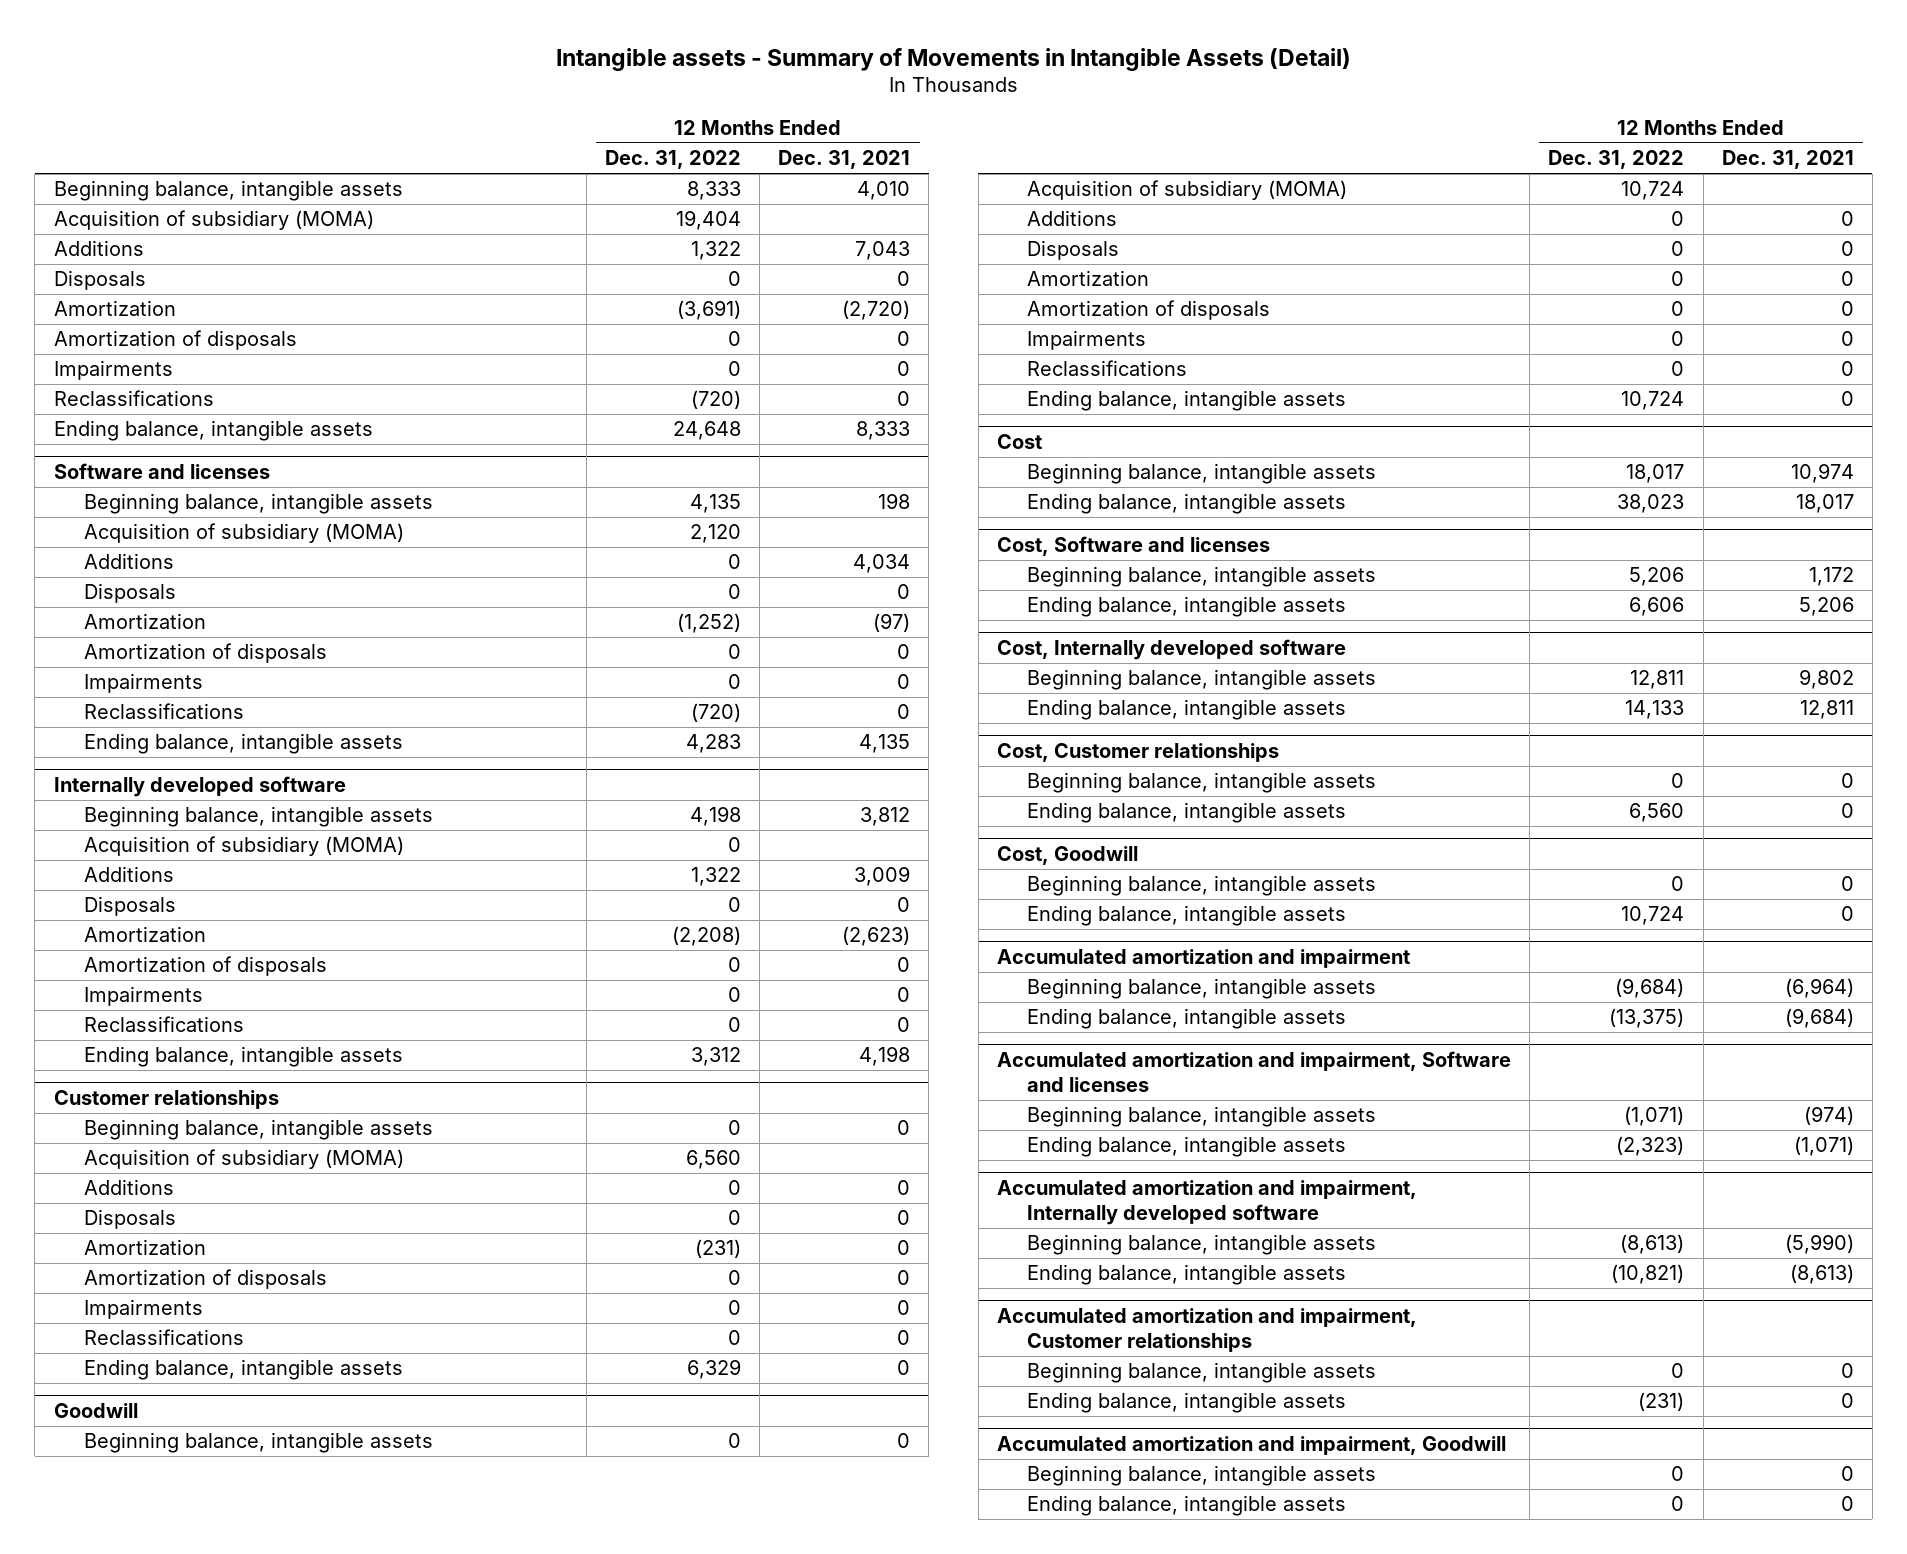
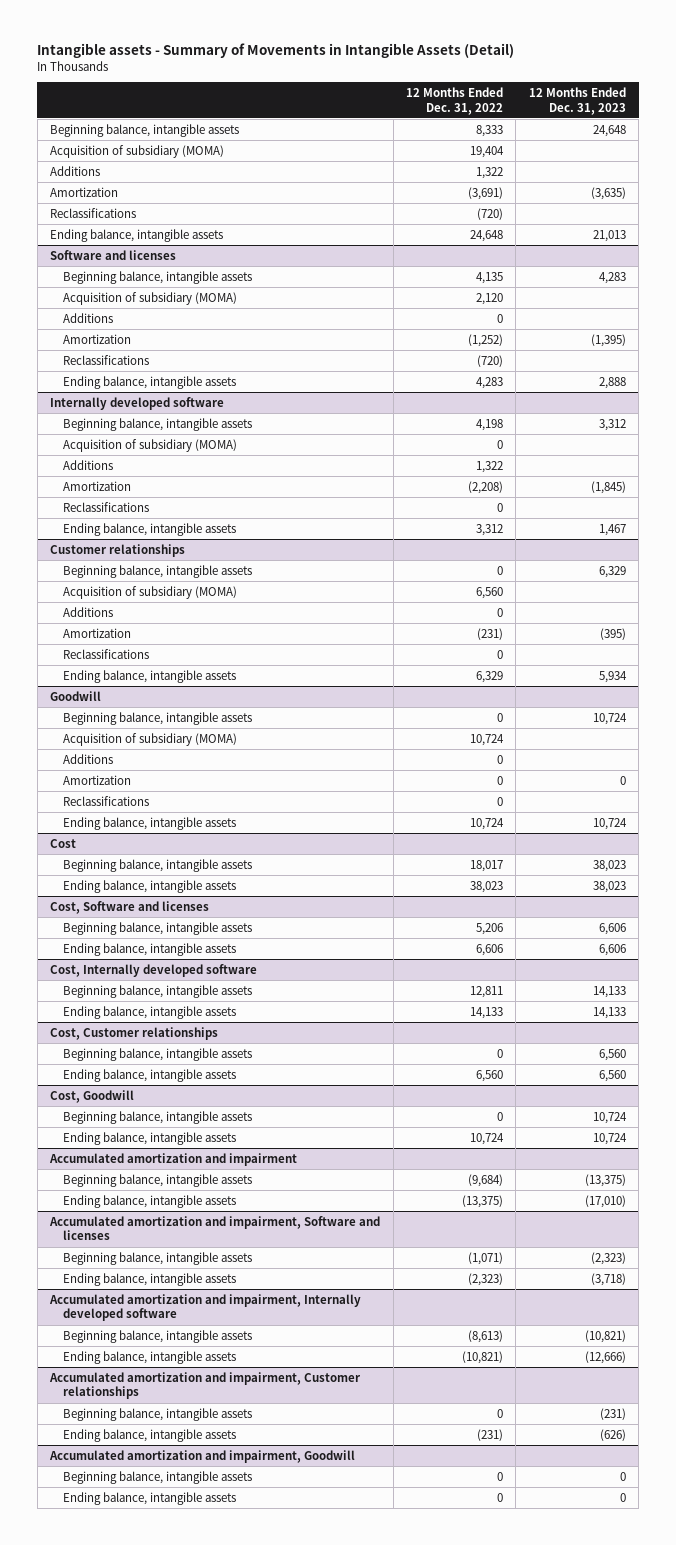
[778,150,911,170] Dec. 31, 2021 -> none
none -> [528,87,626,115] 12 Months Ended Dec. 31, 2023
[53,270,146,291] Disposals -> none
[53,330,297,351] Amortization of disposals -> none
[53,360,173,381] Impairments -> none
[83,583,176,604] Disposals -> none
[83,643,327,664] Amortization of disposals -> none
[83,673,203,694] Impairments -> none
[83,896,176,917] Disposals -> none
[83,956,327,977] Amortization of disposals -> none
[83,986,203,1007] Impairments -> none
[83,1209,176,1230] Disposals -> none
[83,1269,327,1290] Amortization of disposals -> none
[83,1299,203,1320] Impairments -> none
[1027,240,1120,261] Disposals -> none
[1027,300,1271,321] Amortization of disposals -> none
[1027,330,1147,351] Impairments -> none

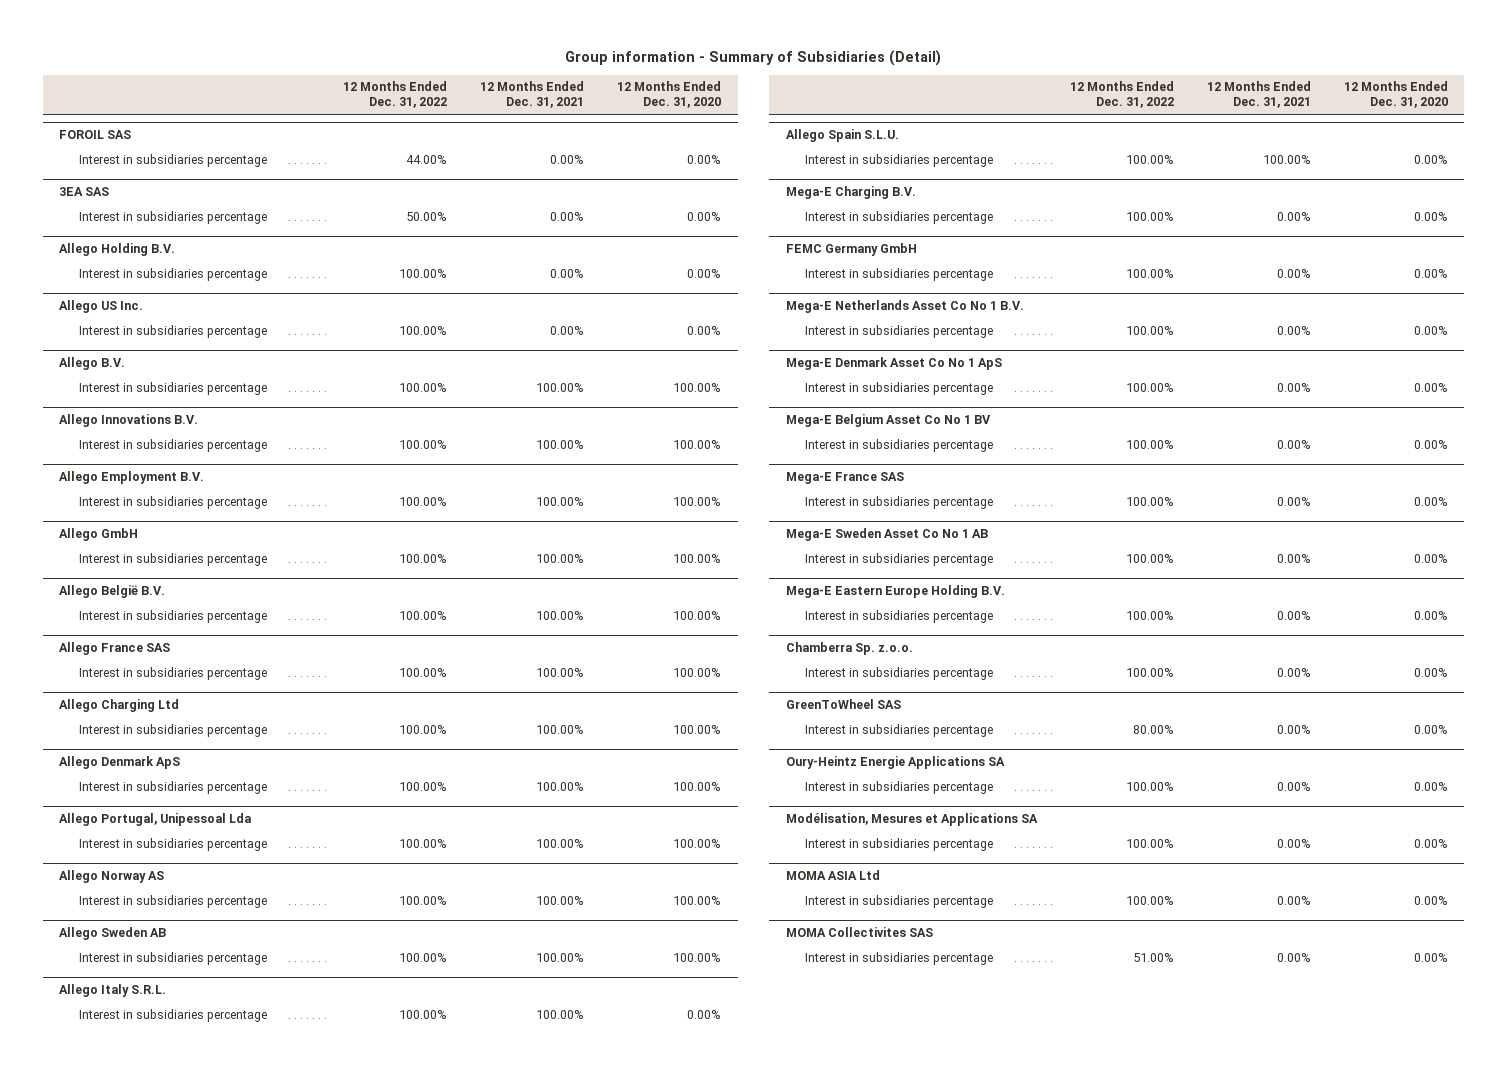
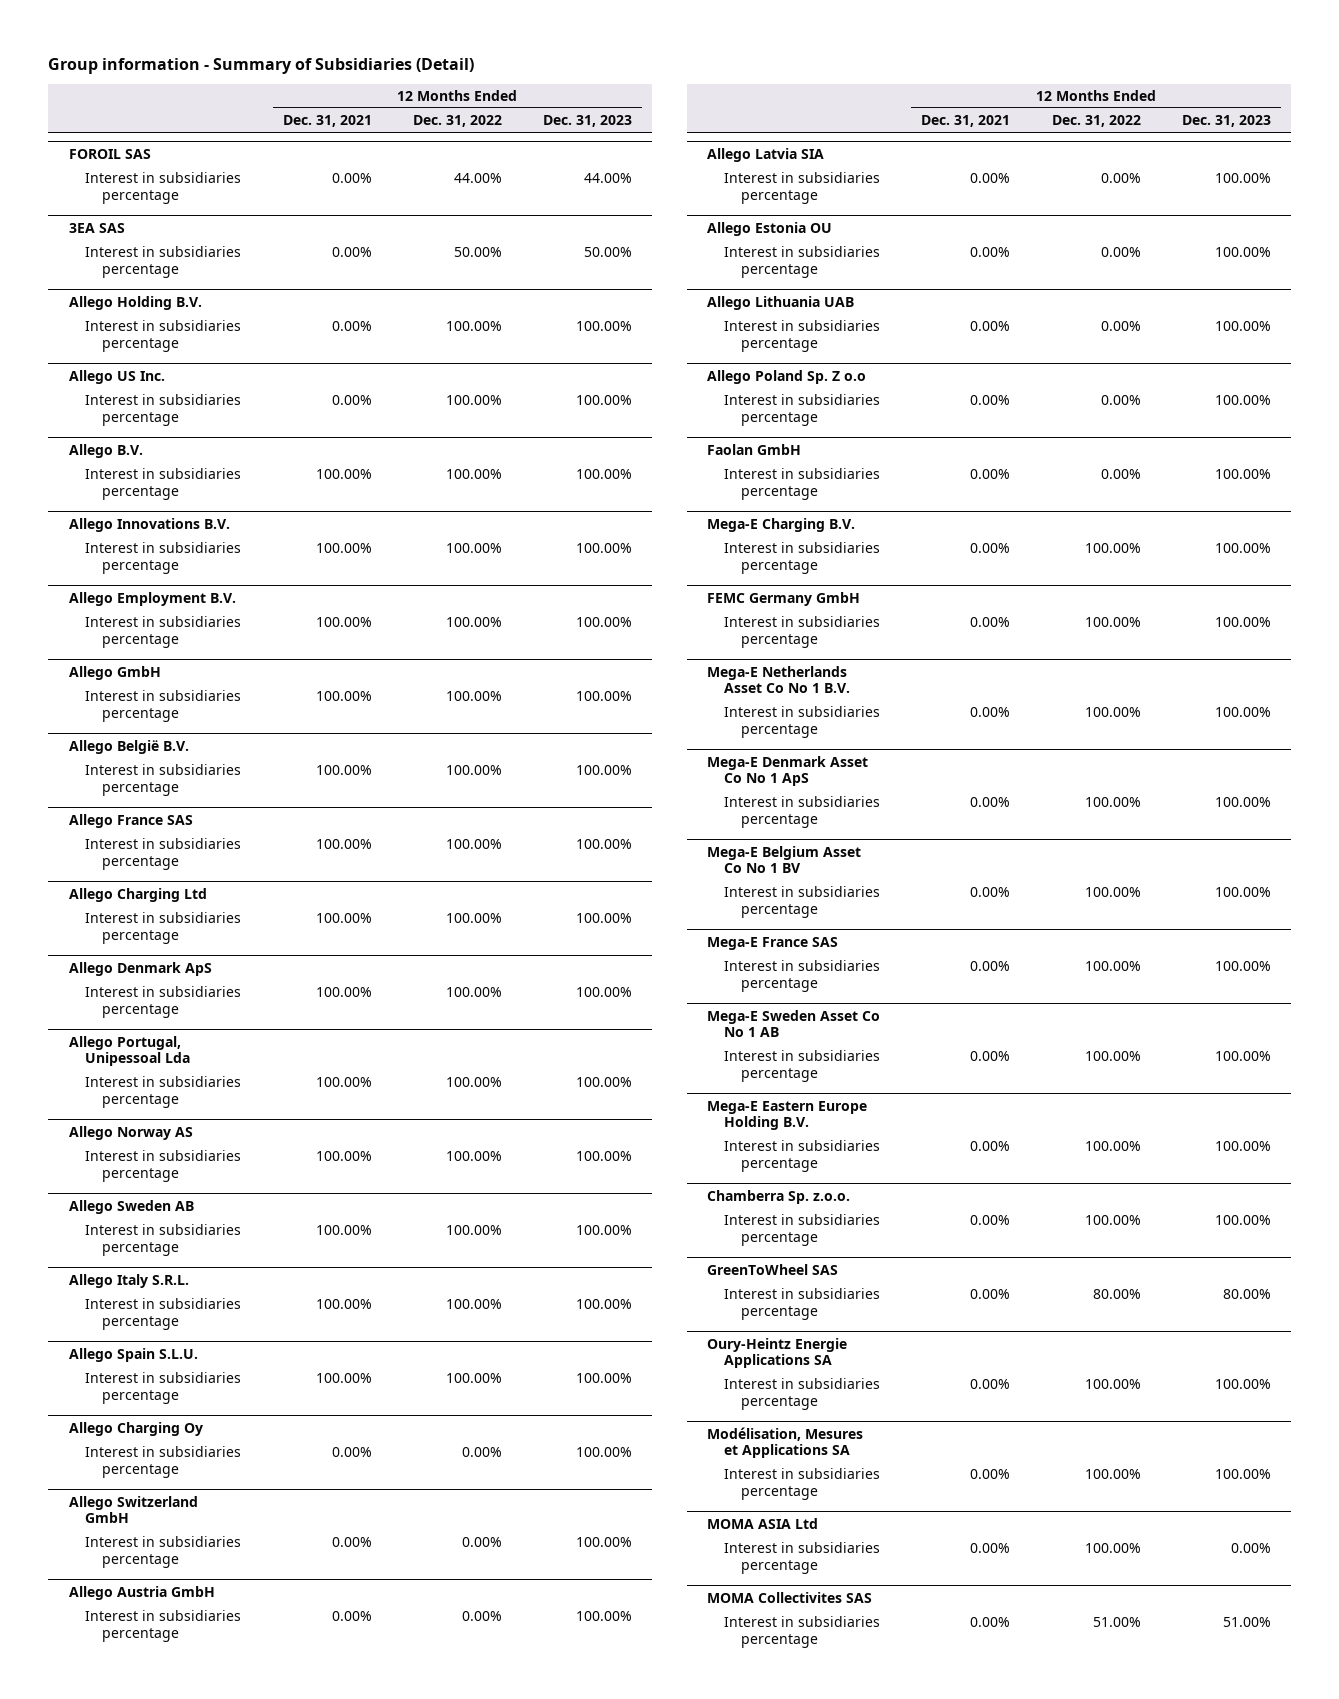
[617,81,722,109] 12 Months Ended Dec. 31, 2020 -> none
none -> [542,115,632,128] Dec. 31, 2023
none -> [68,1421,203,1436] Allego Charging Oy
none -> [85,1446,242,1478] Interest in subsidiaries percentage
none -> [68,1495,198,1524] Allego Switzerland GmbH
none -> [85,1536,242,1568] Interest in subsidiaries percentage
none -> [68,1585,215,1600] Allego Austria GmbH
none -> [85,1610,242,1642] Interest in subsidiaries percentage
none -> [707,147,825,162] Allego Latvia SIA
none -> [724,172,881,204] Interest in subsidiaries percentage
none -> [707,221,833,236] Allego Estonia OU
none -> [724,246,881,278] Interest in subsidiaries percentage
none -> [707,295,855,310] Allego Lithuania UAB
none -> [724,320,881,352] Interest in subsidiaries percentage
none -> [707,369,867,384] Allego Poland Sp. Z o.o
none -> [724,394,881,426] Interest in subsidiaries percentage
none -> [707,443,802,455] Faolan GmbH
none -> [724,468,881,500] Interest in subsidiaries percentage

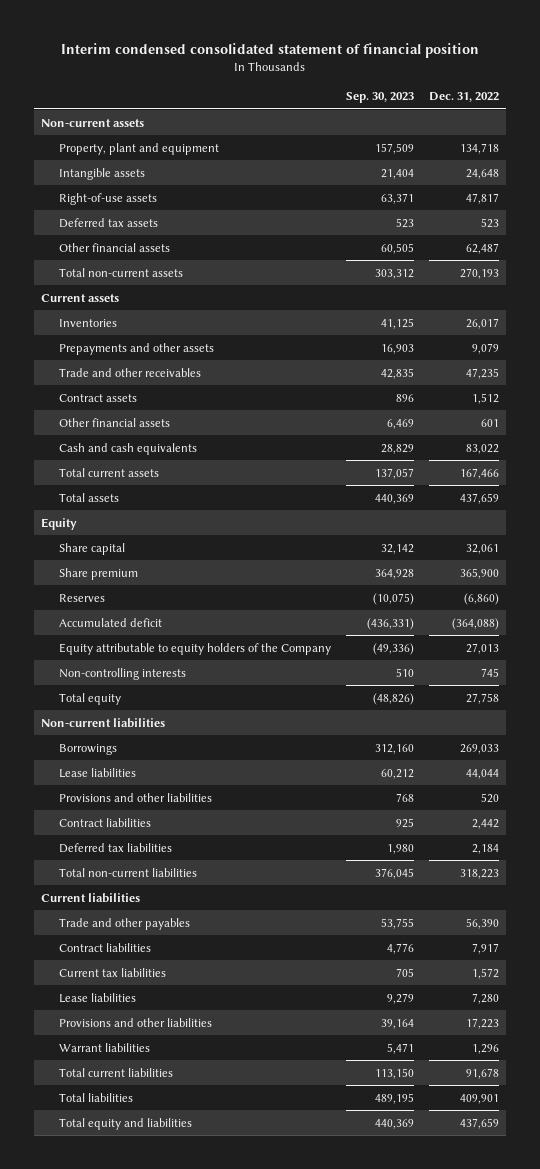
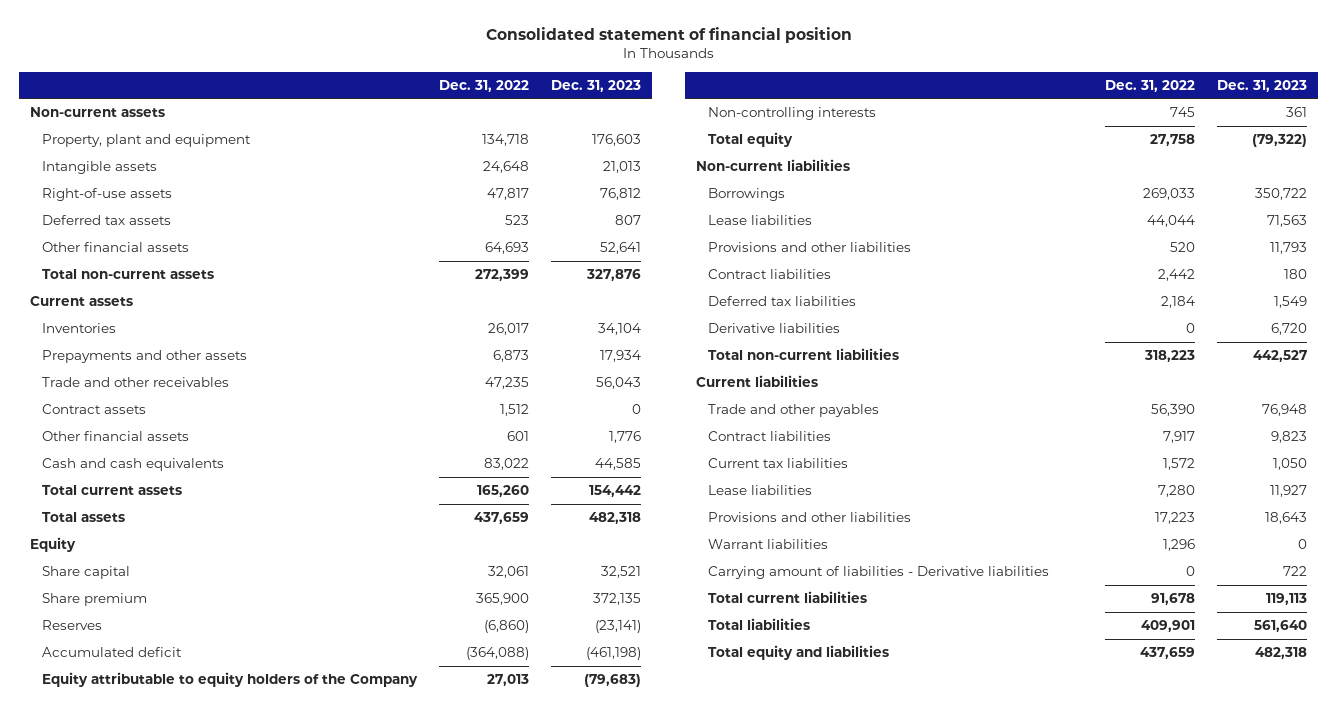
[61,42,480,58] Interim condensed consolidated statement of financial position -> [485,26,852,43] Consolidated statement of financial position
[345,92,414,104] Sep. 30, 2023 -> none
none -> [550,79,641,92] Dec. 31, 2023
[465,242,499,254] 62,487 -> [484,241,529,254] 64,693
[459,267,499,279] 270,193 -> [474,268,529,281] 272,399
[471,342,499,354] 9,079 -> [492,349,529,362] 6,873
[459,467,499,479] 167,466 -> [476,484,529,497] 165,260
none -> [708,322,841,333] Derivative liabilities
none -> [708,565,1050,579] Carrying amount of liabilities - Derivative liabilities

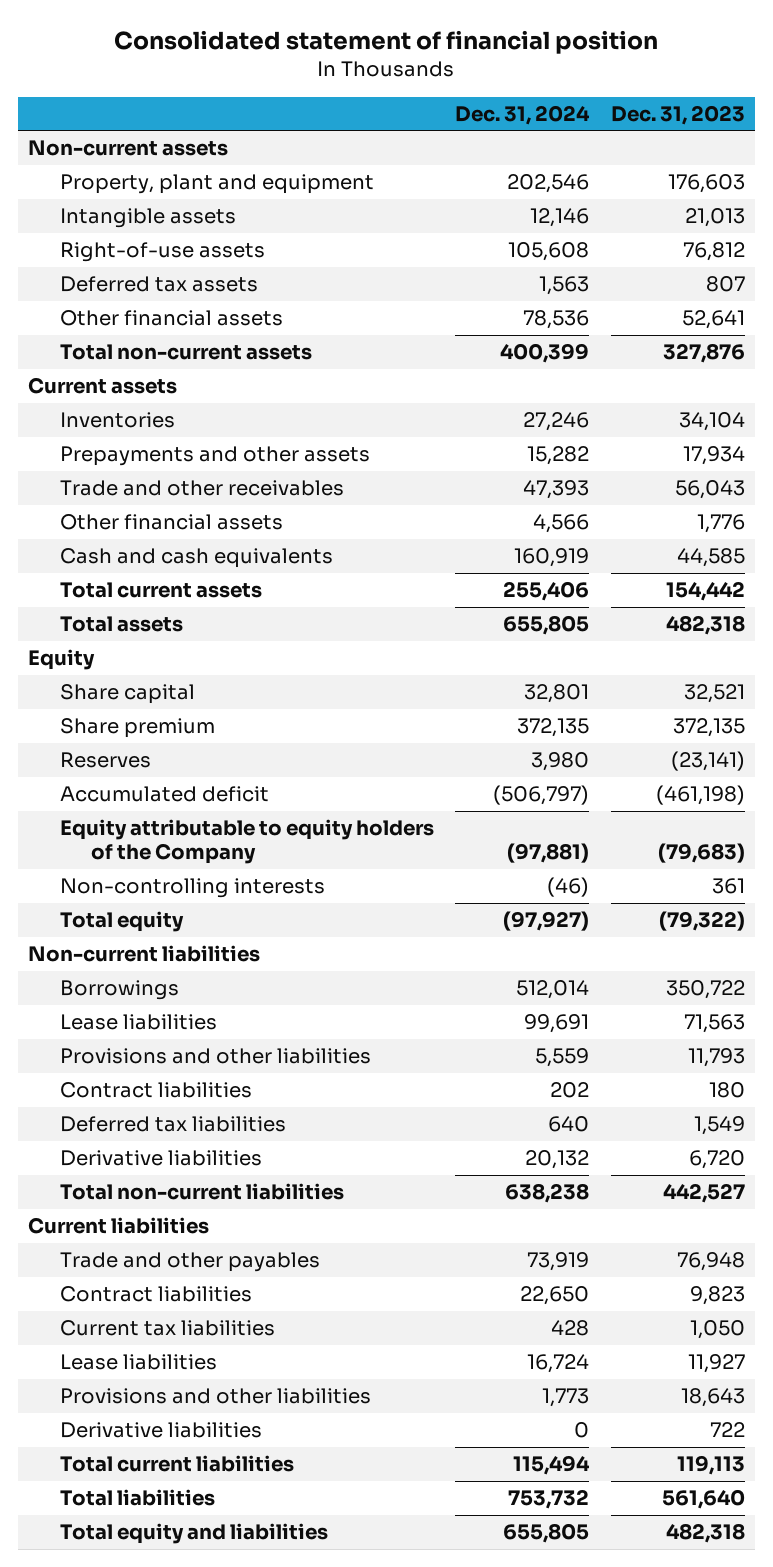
[438,79,529,92] Dec. 31, 2022 -> none
none -> [455,104,591,125] Dec. 31, 2024
[42,403,147,414] Contract assets -> none
[708,538,829,549] Warrant liabilities -> none
[708,565,1050,579] Carrying amount of liabilities - Derivative liabilities -> [59,1422,262,1439] Derivative liabilities

